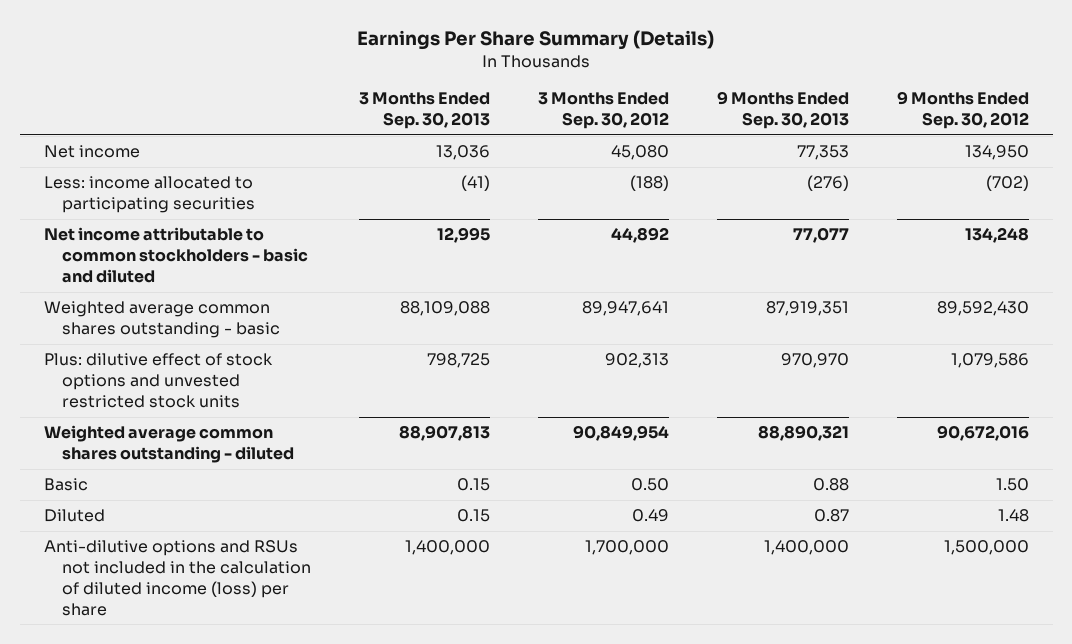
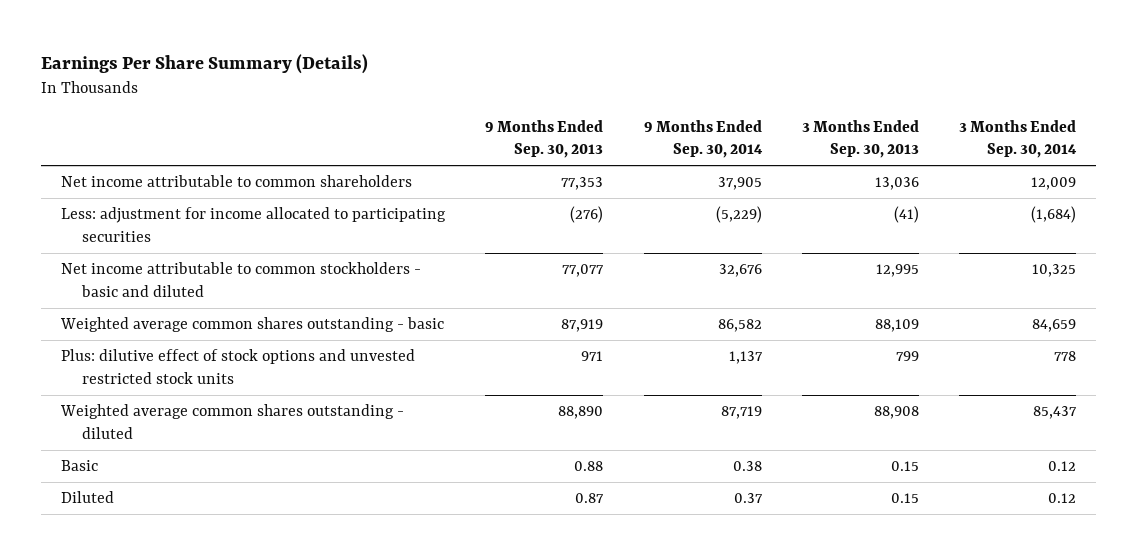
[537,92,669,130] 3 Months Ended Sep. 30, 2012 -> none
[896,91,1029,130] 9 Months Ended Sep. 30, 2012 -> none
none -> [643,119,763,159] 9 Months Ended Sep. 30, 2014
none -> [959,119,1078,159] 3 Months Ended Sep. 30, 2014
[43,145,140,159] Net income -> [61,175,413,188] Net income attributable to common shareholders
[43,176,255,214] Less: income allocated to participating securities -> [61,207,447,242] Less: adjustment for income allocated to participating securities
[399,301,490,317] 88,109,088 -> [874,319,919,333] 88,109
[765,301,849,317] 87,919,351 -> [561,319,604,333] 87,919
[426,353,490,369] 798,725 -> [895,351,919,362] 799
[780,353,849,369] 970,970 -> [581,351,604,362] 971
[398,425,490,442] 88,907,813 -> [873,406,919,420] 88,908
[757,425,849,442] 88,890,321 -> [558,406,604,420] 88,890
[43,540,311,616] Anti-dilutive options and RSUs not included in the calculation of diluted income (loss) per share -> none

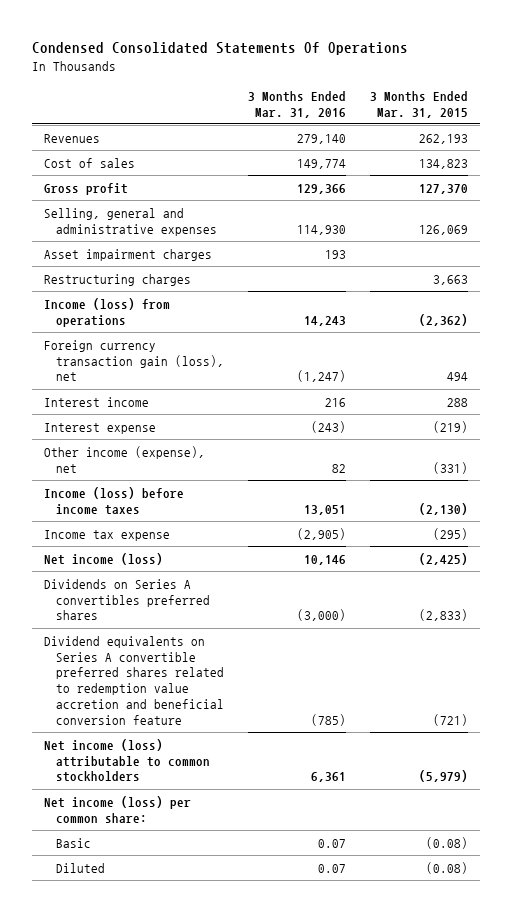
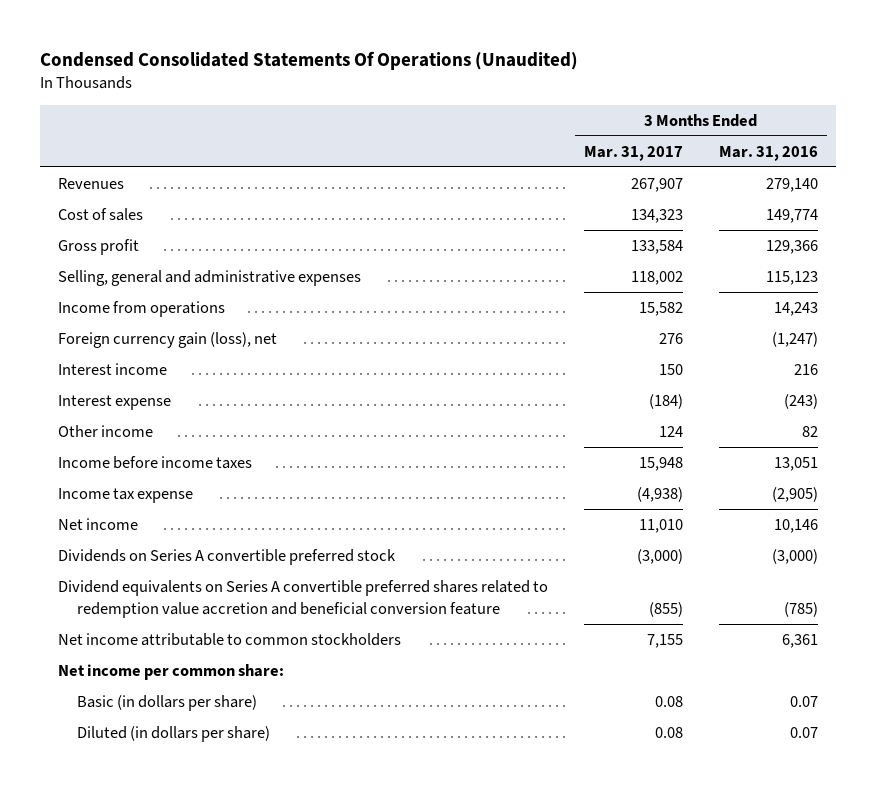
[31,42,408,56] Condensed Consolidated Statements Of Operations -> [39,50,578,70] Condensed Consolidated Statements Of Operations (Unaudited)
[370,90,469,118] 3 Months Ended Mar. 31, 2015 -> none
none -> [583,145,683,161] Mar. 31, 2017
[43,248,212,261] Asset impairment charges -> none
[43,273,191,286] Restructuring charges -> none
[297,224,347,235] 114,930 -> [765,270,818,285] 115,123
[43,297,170,327] Income (loss) from operations -> [57,300,225,317] Income from operations
[43,339,225,382] Foreign currency transaction gain (loss), net -> [57,331,277,348] Foreign currency gain (loss), net
[43,445,205,473] Other income (expense), net -> [57,424,153,437] Other income
[43,486,184,515] Income (loss) before income taxes -> [57,455,252,469] Income before income taxes
[43,552,163,565] Net income (loss) -> [57,517,138,530] Net income
[43,578,211,621] Dividends on Series A convertibles preferred shares -> [57,548,396,565] Dividends on Series A convertible preferred stock
[43,738,211,783] Net income (loss) attributable to common stockholders -> [57,632,401,646] Net income attributable to common stockholders
[43,795,191,823] Net income (loss) per common share: -> [57,663,284,680] Net income per common share:
[56,837,92,848] Basic -> [77,694,258,711] Basic (in dollars per share)
[56,862,106,873] Diluted -> [77,725,271,742] Diluted (in dollars per share)

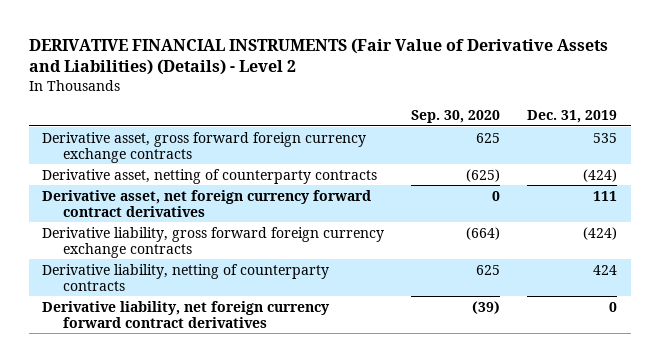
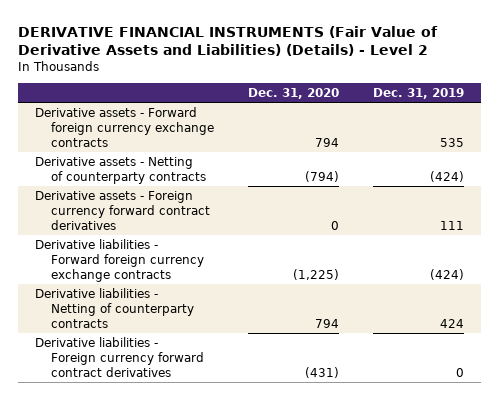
[411,110,501,124] Sep. 30, 2020 -> none
none -> [248,87,340,99] Dec. 31, 2020
[42,131,367,163] Derivative asset, gross forward foreign currency exchange contracts -> [35,107,215,147] Derivative assets - Forward foreign currency exchange contracts
[42,168,378,184] Derivative asset, netting of counterparty contracts -> [35,157,207,185] Derivative assets - Netting of counterparty contracts
[42,189,372,217] Derivative asset, net foreign currency forward contract derivatives -> [35,191,211,230] Derivative assets - Foreign currency forward contract derivatives
[42,226,385,258] Derivative liability, gross forward foreign currency exchange contracts -> [35,239,205,282] Derivative liabilities - Forward foreign currency exchange contracts
[42,263,330,291] Derivative liability, netting of counterparty contracts -> [35,288,195,328] Derivative liabilities - Netting of counterparty contracts
[42,300,331,328] Derivative liability, net foreign currency forward contract derivatives -> [35,337,205,377] Derivative liabilities - Foreign currency forward contract derivatives

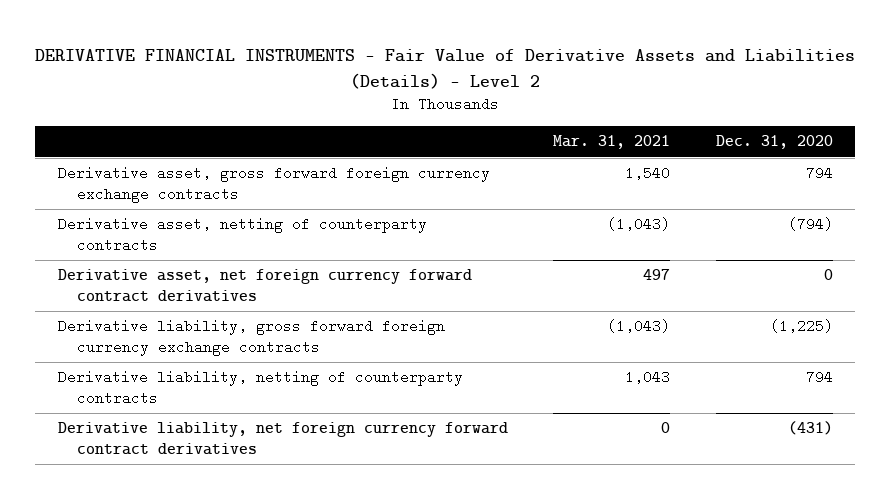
[18,25,439,56] DERIVATIVE FINANCIAL INSTRUMENTS (Fair Value of Derivative Assets and Liabilities) (Details) - Level 2 -> [35,49,856,89] DERIVATIVE FINANCIAL INSTRUMENTS - Fair Value of Derivative Assets and Liabilities (Details) - Level 2
[373,87,465,99] Dec. 31, 2019 -> none
none -> [553,135,671,150] Mar. 31, 2021
[35,107,215,147] Derivative assets - Forward foreign currency exchange contracts -> [57,166,490,203] Derivative asset, gross forward foreign currency exchange contracts
[35,157,207,185] Derivative assets - Netting of counterparty contracts -> [57,217,427,252] Derivative asset, netting of counterparty contracts
[35,191,211,230] Derivative assets - Foreign currency forward contract derivatives -> [57,269,472,302] Derivative asset, net foreign currency forward contract derivatives
[35,239,205,282] Derivative liabilities - Forward foreign currency exchange contracts -> [57,319,445,356] Derivative liability, gross forward foreign currency exchange contracts
[35,288,195,328] Derivative liabilities - Netting of counterparty contracts -> [57,370,463,405] Derivative liability, netting of counterparty contracts
[35,337,205,377] Derivative liabilities - Foreign currency forward contract derivatives -> [57,422,508,455] Derivative liability, net foreign currency forward contract derivatives

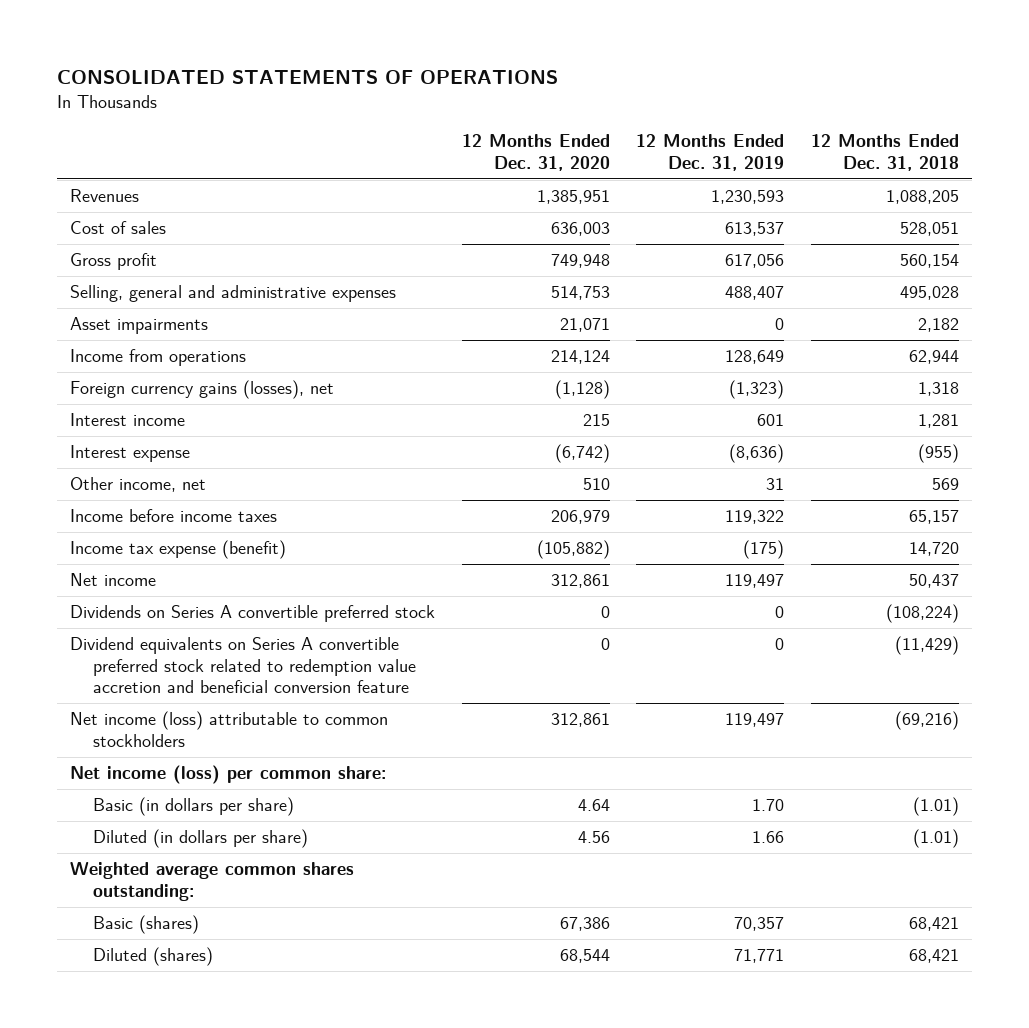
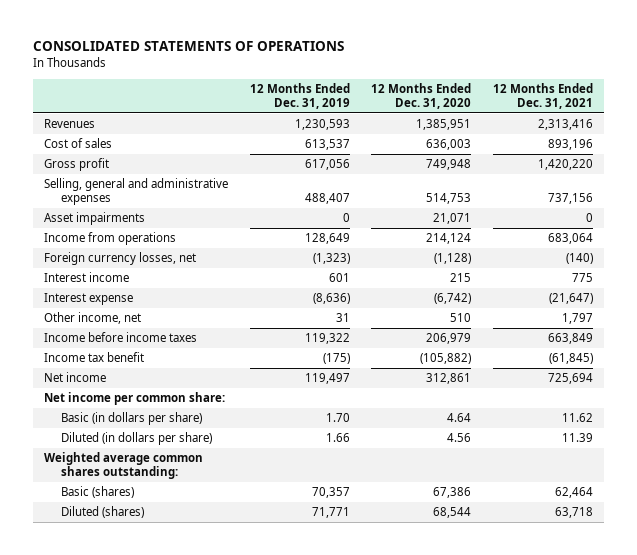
[810,134,959,171] 12 Months Ended Dec. 31, 2018 -> none
none -> [492,83,593,109] 12 Months Ended Dec. 31, 2021
[70,380,335,400] Foreign currency gains (losses), net -> [44,252,197,266] Foreign currency losses, net
[70,540,287,560] Income tax expense (benefit) -> [44,352,145,363] Income tax benefit
[70,605,436,623] Dividends on Series A convertible preferred stock -> none
[70,637,417,694] Dividend equivalents on Series A convertible preferred stock related to redemption value accretion and beneficial conversion feature -> none
[70,711,389,747] Net income (loss) attributable to common stockholders -> none
[70,765,387,785] Net income (loss) per common share: -> [44,392,226,406] Net income per common share:

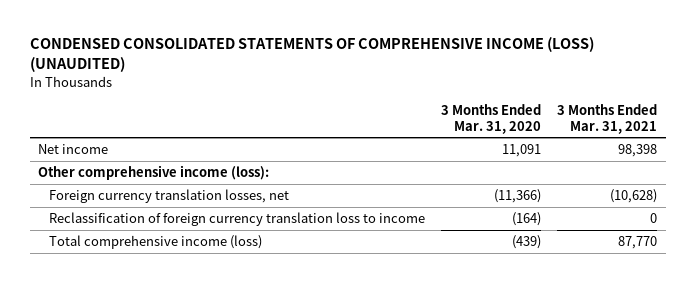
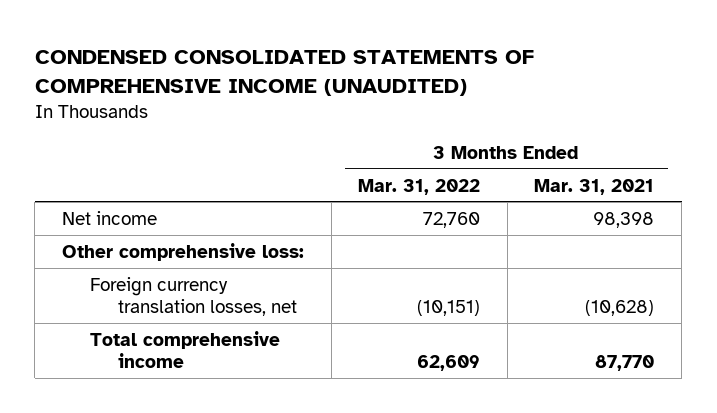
[29,37,594,73] CONDENSED CONSOLIDATED STATEMENTS OF COMPREHENSIVE INCOME (LOSS) (UNAUDITED) -> [34,49,534,96] CONDENSED CONSOLIDATED STATEMENTS OF COMPREHENSIVE INCOME (UNAUDITED)
[441,104,542,134] 3 Months Ended Mar. 31, 2020 -> none
none -> [358,178,481,195] Mar. 31, 2022
[37,164,269,180] Other comprehensive income (loss): -> [62,242,305,261] Other comprehensive loss:
[48,211,425,226] Reclassification of foreign currency translation loss to income -> none
[48,234,262,249] Total comprehensive income (loss) -> [90,330,281,369] Total comprehensive income

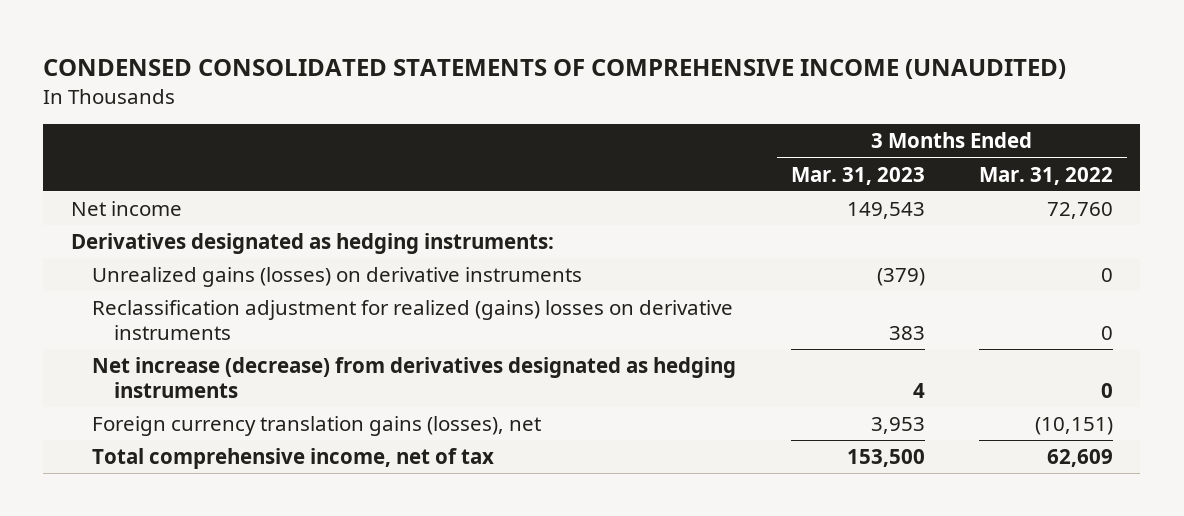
[534,178,655,195] Mar. 31, 2021 -> none
none -> [790,166,925,185] Mar. 31, 2023
[62,242,305,261] Other comprehensive loss: -> none
none -> [70,233,554,255] Derivatives designated as hedging instruments:
none -> [92,267,583,288] Unrealized gains (losses) on derivative instruments
none -> [92,300,734,340] Reclassification adjustment for realized (gains) losses on derivative instruments
none -> [92,357,737,398] Net increase (decrease) from derivatives designated as hedging instruments
[90,276,298,317] Foreign currency translation losses, net -> [92,416,542,437] Foreign currency translation gains (losses), net
[90,330,281,369] Total comprehensive income -> [92,448,495,470] Total comprehensive income, net of tax

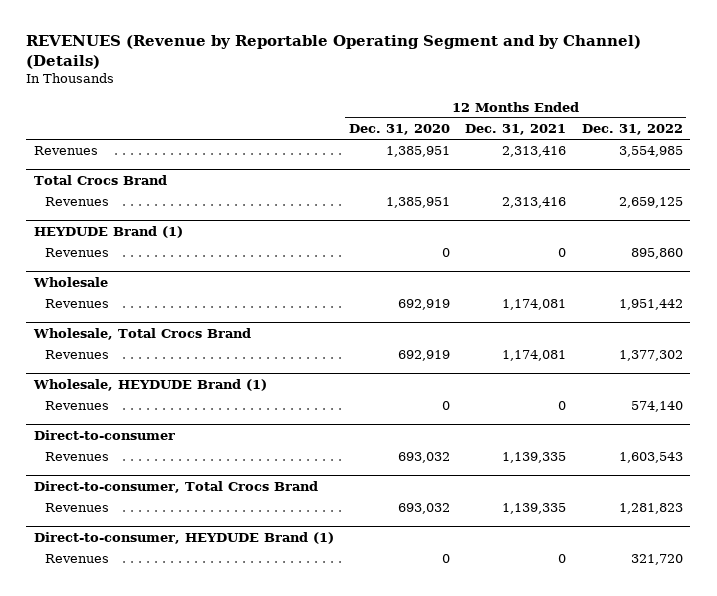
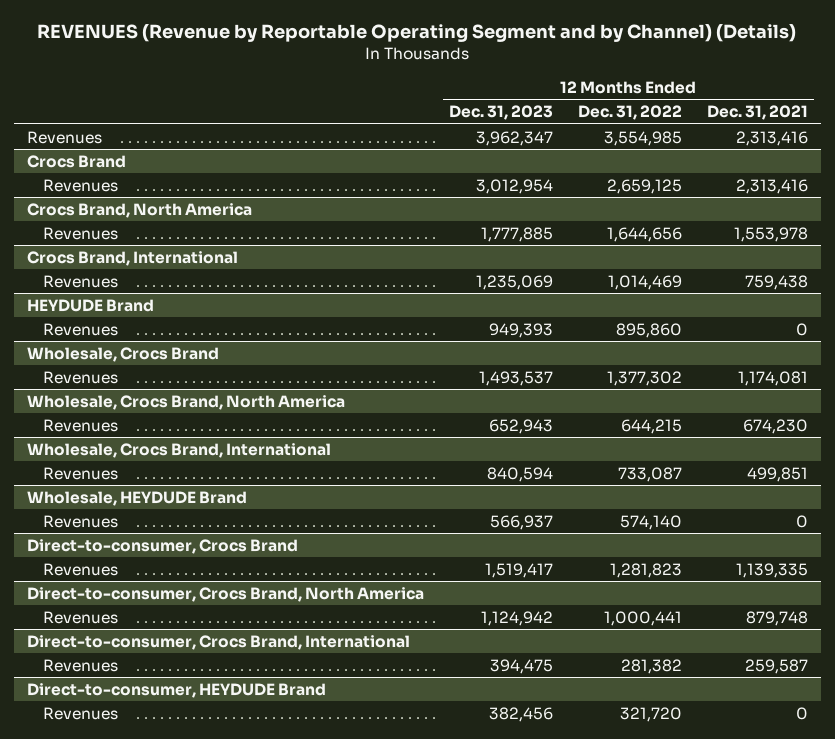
[349,124,451,136] Dec. 31, 2020 -> none
none -> [448,105,553,121] Dec. 31, 2023
[34,175,168,186] Total Crocs Brand -> [26,154,126,168] Crocs Brand
none -> [26,202,252,218] Crocs Brand, North America
none -> [42,226,118,240] Revenues
none -> [26,250,238,266] Crocs Brand, International
none -> [42,274,118,288] Revenues
[34,226,184,239] HEYDUDE Brand (1) -> [26,298,154,312] HEYDUDE Brand
[33,277,109,288] Wholesale -> none
[44,299,109,309] Revenues -> none
[33,328,252,341] Wholesale, Total Crocs Brand -> [26,346,219,362] Wholesale, Crocs Brand
none -> [26,394,345,410] Wholesale, Crocs Brand, North America
none -> [42,418,118,432] Revenues
none -> [26,442,331,458] Wholesale, Crocs Brand, International
none -> [42,466,118,480] Revenues
[33,379,268,392] Wholesale, HEYDUDE Brand (1) -> [26,490,247,506] Wholesale, HEYDUDE Brand
[34,430,176,441] Direct-to-consumer -> none
[44,452,109,462] Revenues -> none
[34,481,319,494] Direct-to-consumer, Total Crocs Brand -> [26,538,298,554] Direct-to-consumer, Crocs Brand
none -> [26,586,424,602] Direct-to-consumer, Crocs Brand, North America
none -> [42,610,118,624] Revenues
none -> [26,634,410,650] Direct-to-consumer, Crocs Brand, International
none -> [42,658,118,672] Revenues
[34,532,335,545] Direct-to-consumer, HEYDUDE Brand (1) -> [26,682,326,698] Direct-to-consumer, HEYDUDE Brand

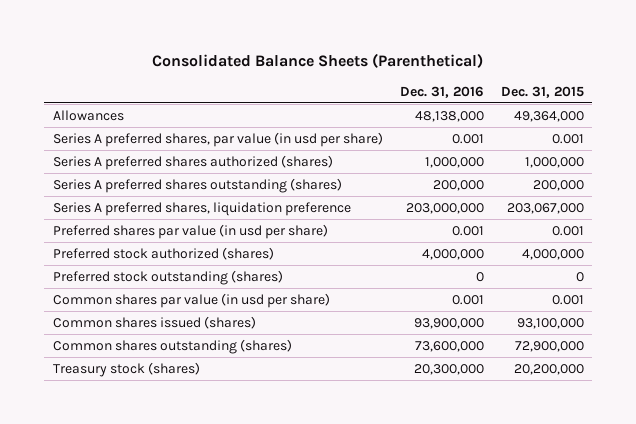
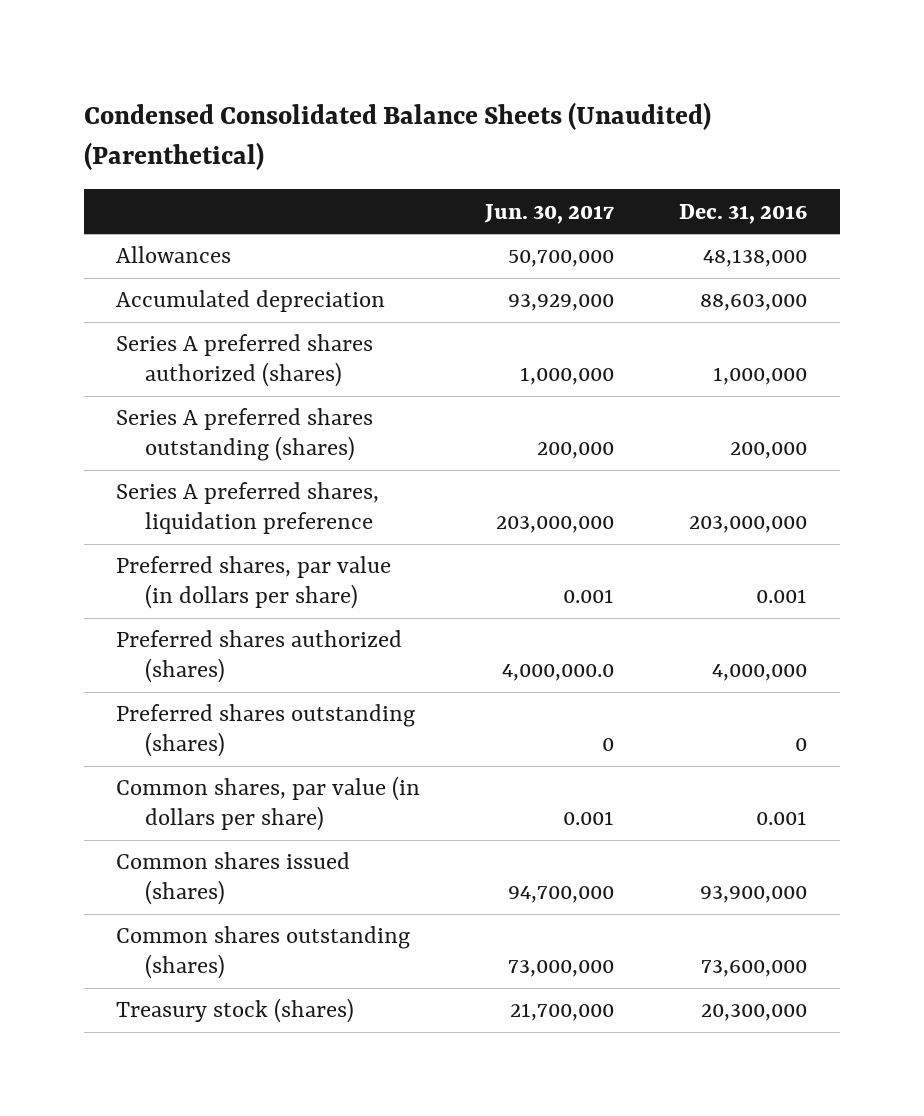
[152,52,484,68] Consolidated Balance Sheets (Parenthetical) -> [83,101,711,170] Condensed Consolidated Balance Sheets (Unaudited) (Parenthetical)
[500,85,584,98] Dec. 31, 2015 -> none
none -> [484,203,615,224] Jun. 30, 2017
[52,131,383,147] Series A preferred shares, par value (in usd per share) -> none
none -> [116,290,386,313] Accumulated depreciation
[52,223,328,239] Preferred shares par value (in usd per share) -> [116,556,392,610] Preferred shares, par value (in dollars per share)
[52,246,274,260] Preferred stock authorized (shares) -> [116,630,403,684] Preferred shares authorized (shares)
[52,269,283,285] Preferred stock outstanding (shares) -> [116,704,416,758] Preferred shares outstanding (shares)
[52,292,330,308] Common shares par value (in usd per share) -> [116,776,421,832] Common shares, par value (in dollars per share)

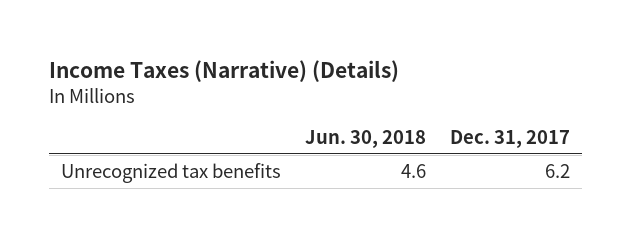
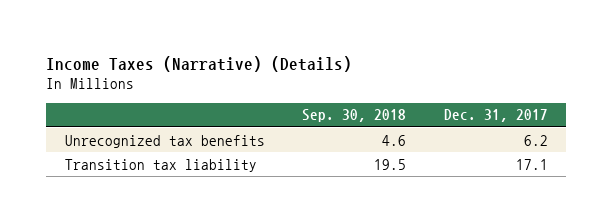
[305,130,427,149] Jun. 30, 2018 -> none
none -> [302,109,407,123] Sep. 30, 2018
none -> [64,158,257,172] Transition tax liability

